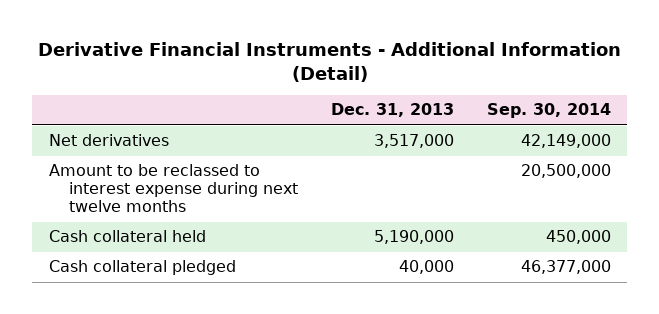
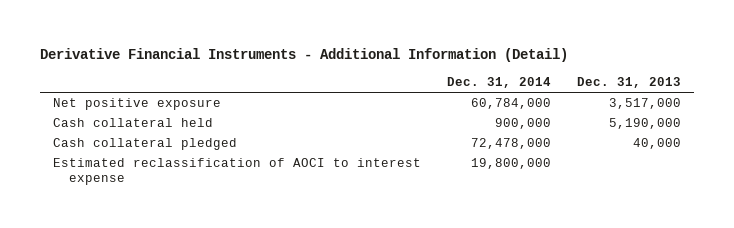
[486,103,611,119] Sep. 30, 2014 -> none
none -> [447,76,552,88] Dec. 31, 2014
[48,164,299,213] Amount to be reclassed to interest expense during next twelve months -> none
[48,134,169,147] Net derivatives -> [53,98,222,111] Net positive exposure
none -> [53,158,422,185] Estimated reclassification of AOCI to interest expense

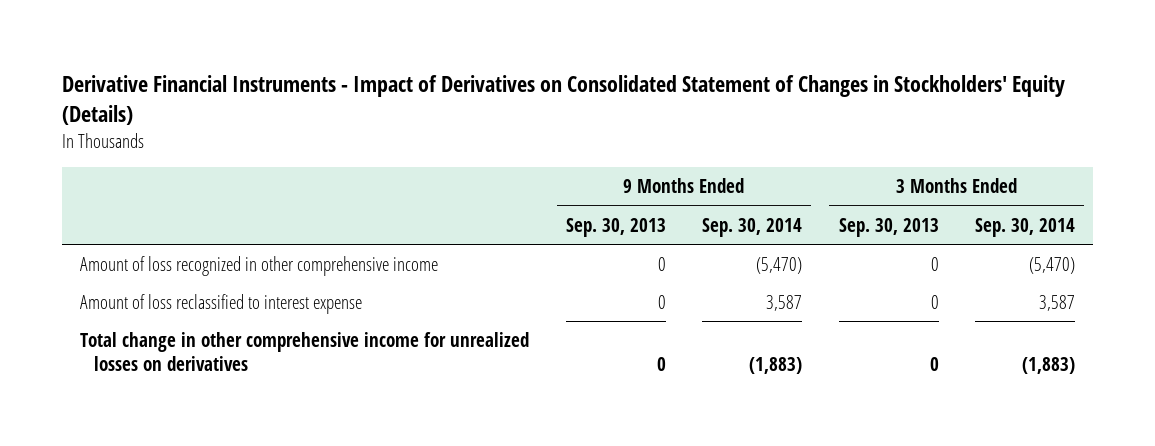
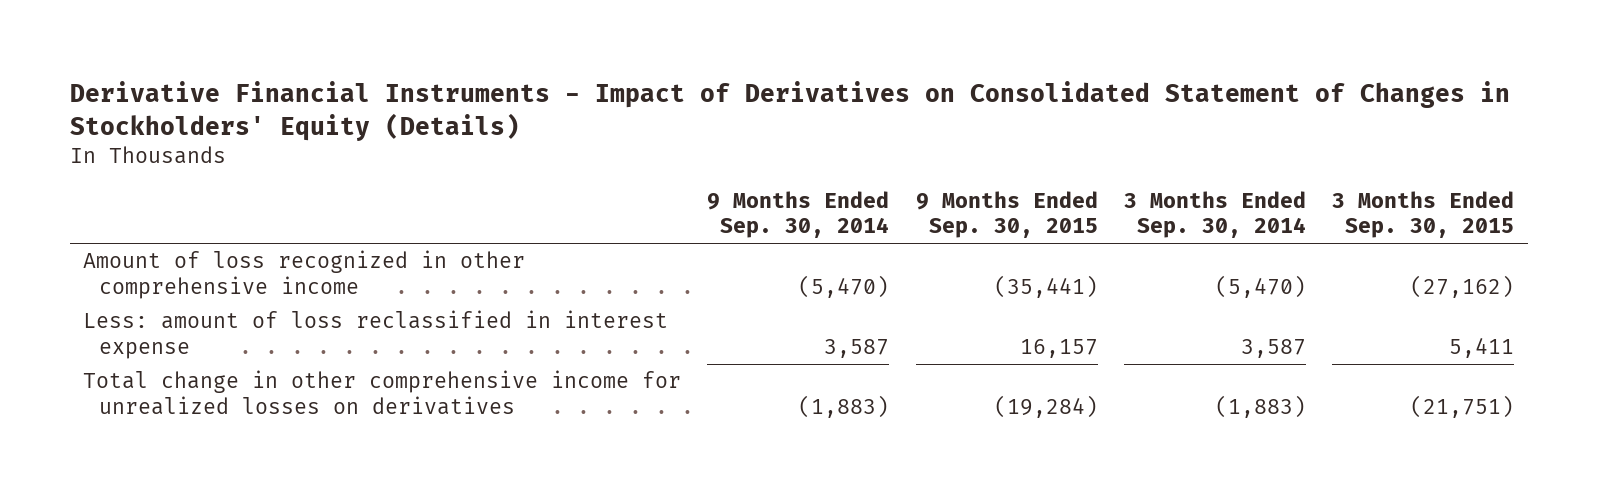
[565,217,666,237] Sep. 30, 2013 -> none
[838,217,939,237] Sep. 30, 2013 -> none
none -> [915,190,1098,239] 9 Months Ended Sep. 30, 2015
none -> [1332,190,1515,239] 3 Months Ended Sep. 30, 2015
[80,294,363,315] Amount of loss reclassified to interest expense -> [83,310,669,359] Less: amount of loss reclassified in interest expense

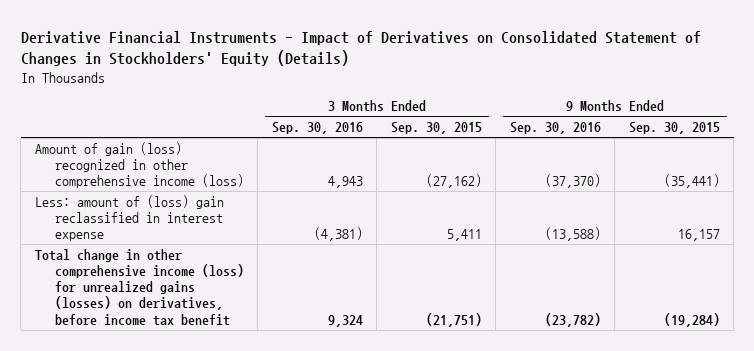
[707,190,890,239] 9 Months Ended Sep. 30, 2014 -> none
[1124,190,1307,239] 3 Months Ended Sep. 30, 2014 -> none
none -> [271,122,363,135] Sep. 30, 2016
none -> [509,122,601,135] Sep. 30, 2016
[83,250,526,299] Amount of loss recognized in other comprehensive income -> [34,141,244,189] Amount of gain (loss) recognized in other comprehensive income (loss)
[83,310,669,359] Less: amount of loss reclassified in interest expense -> [34,194,224,242] Less: amount of (loss) gain reclassified in interest expense
[83,370,682,415] Total change in other comprehensive income for unrealized losses on derivatives -> [34,248,244,326] Total change in other comprehensive income (loss) for unrealized gains (losses) on derivatives, before income tax benefit

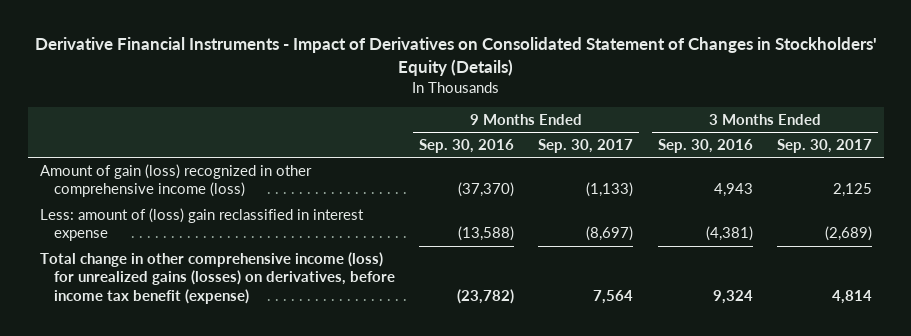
[390,122,482,135] Sep. 30, 2015 -> none
[628,122,720,135] Sep. 30, 2015 -> none
none -> [538,139,634,154] Sep. 30, 2017
none -> [776,139,872,154] Sep. 30, 2017
[34,248,244,326] Total change in other comprehensive income (loss) for unrealized gains (losses) on derivatives, before income tax benefit -> [39,251,396,304] Total change in other comprehensive income (loss) for unrealized gains (losses) on derivatives, before income tax benefit (expense)

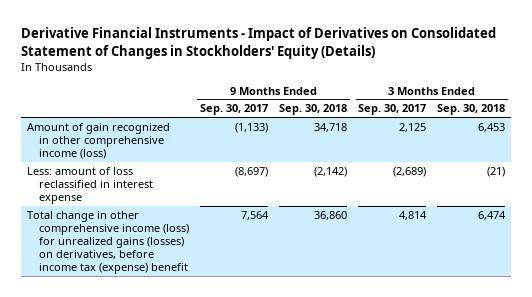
[419,139,515,154] Sep. 30, 2016 -> none
[657,139,753,154] Sep. 30, 2016 -> none
none -> [279,104,348,116] Sep. 30, 2018
none -> [437,104,506,116] Sep. 30, 2018
[39,163,312,198] Amount of gain (loss) recognized in other comprehensive income (loss) -> [26,122,170,159] Amount of gain recognized in other comprehensive income (loss)
[39,207,364,242] Less: amount of (loss) gain reclassified in interest expense -> [26,166,153,204] Less: amount of loss reclassified in interest expense
[39,251,396,304] Total change in other comprehensive income (loss) for unrealized gains (losses) on derivatives, before income tax benefit (expense) -> [26,210,189,275] Total change in other comprehensive income (loss) for unrealized gains (losses) on derivatives, before income tax (expense) benefit

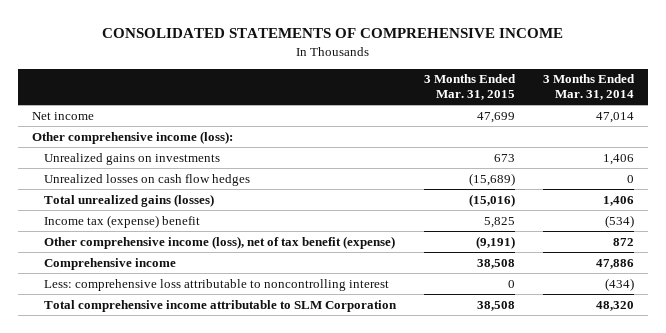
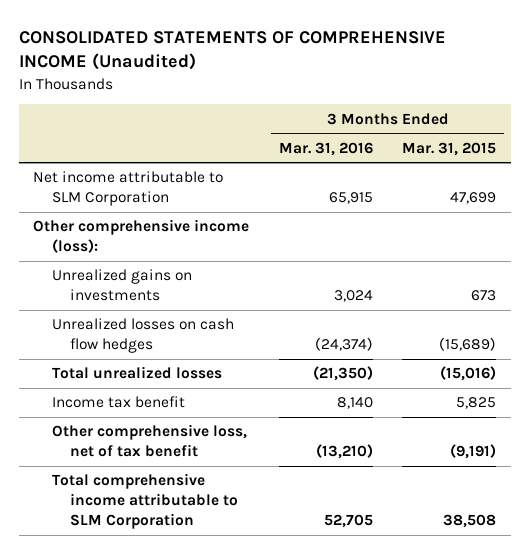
[102,28,564,39] CONSOLIDATED STATEMENTS OF COMPREHENSIVE INCOME -> [18,30,446,71] CONSOLIDATED STATEMENTS OF COMPREHENSIVE INCOME (Unaudited)
[543,74,636,101] 3 Months Ended Mar. 31, 2014 -> none
none -> [278,141,373,156] Mar. 31, 2016
[32,111,95,120] Net income -> [33,171,224,207] Net income attributable to SLM Corporation
[43,257,176,270] Comprehensive income -> none
[43,278,389,291] Less: comprehensive loss attributable to noncontrolling interest -> none
[43,193,214,207] Total unrealized gains (losses) -> [51,366,222,380] Total unrealized losses
[43,214,200,228] Income tax (expense) benefit -> [51,396,185,409] Income tax benefit
[43,235,395,249] Other comprehensive income (loss), net of tax benefit (expense) -> [51,424,247,458] Other comprehensive loss, net of tax benefit

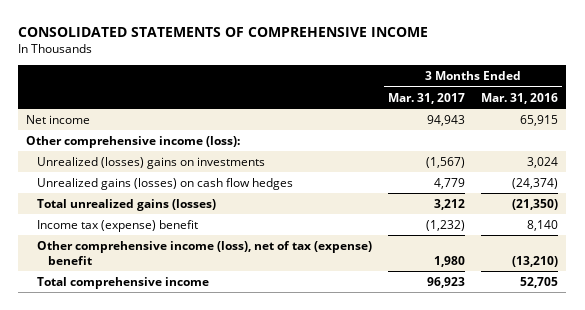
[18,30,446,71] CONSOLIDATED STATEMENTS OF COMPREHENSIVE INCOME (Unaudited) -> [18,27,429,38] CONSOLIDATED STATEMENTS OF COMPREHENSIVE INCOME
[402,141,497,156] Mar. 31, 2015 -> none
none -> [388,92,466,104] Mar. 31, 2017
[33,171,224,207] Net income attributable to SLM Corporation -> [26,115,91,125] Net income
[51,269,192,302] Unrealized gains on investments -> [37,157,266,170] Unrealized (losses) gains on investments
[51,318,234,354] Unrealized losses on cash flow hedges -> [37,178,294,191] Unrealized gains (losses) on cash flow hedges
[51,366,222,380] Total unrealized losses -> [37,199,217,212] Total unrealized gains (losses)
[51,396,185,409] Income tax benefit -> [37,220,199,233] Income tax (expense) benefit
[51,424,247,458] Other comprehensive loss, net of tax benefit -> [37,241,373,265] Other comprehensive income (loss), net of tax (expense) benefit
[51,473,239,530] Total comprehensive income attributable to SLM Corporation -> [37,277,210,290] Total comprehensive income

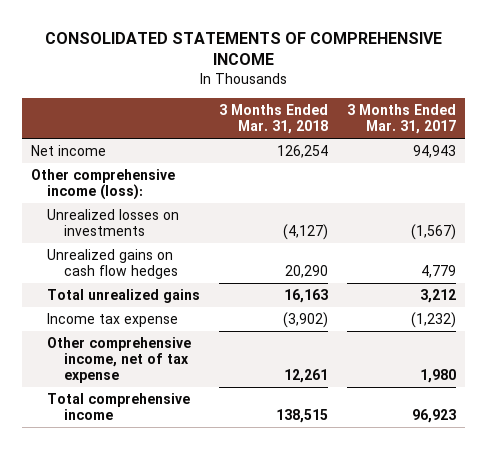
[481,92,559,104] Mar. 31, 2016 -> none
none -> [219,104,329,135] 3 Months Ended Mar. 31, 2018
[37,157,266,170] Unrealized (losses) gains on investments -> [47,208,180,237] Unrealized losses on investments
[37,178,294,191] Unrealized gains (losses) on cash flow hedges -> [47,248,178,280] Unrealized gains on cash flow hedges
[37,199,217,212] Total unrealized gains (losses) -> [47,288,201,303] Total unrealized gains
[37,220,199,233] Income tax (expense) benefit -> [47,312,179,327] Income tax expense
[37,241,373,265] Other comprehensive income (loss), net of tax (expense) benefit -> [47,336,192,384] Other comprehensive income, net of tax expense

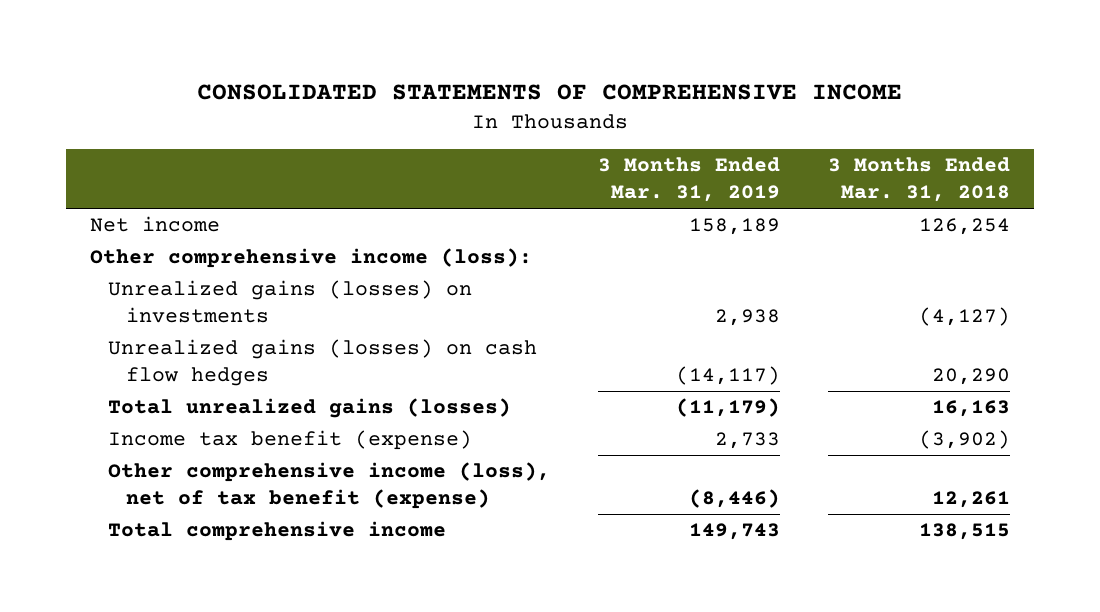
[347,104,457,135] 3 Months Ended Mar. 31, 2017 -> none
none -> [598,157,781,203] 3 Months Ended Mar. 31, 2019
[47,208,180,237] Unrealized losses on investments -> [108,280,473,324] Unrealized gains (losses) on investments
[47,248,178,280] Unrealized gains on cash flow hedges -> [108,339,538,387] Unrealized gains (losses) on cash flow hedges
[47,288,201,303] Total unrealized gains -> [108,398,512,419] Total unrealized gains (losses)
[47,312,179,327] Income tax expense -> [108,430,473,451] Income tax benefit (expense)
[47,336,192,384] Other comprehensive income, net of tax expense -> [108,462,551,510] Other comprehensive income (loss), net of tax benefit (expense)

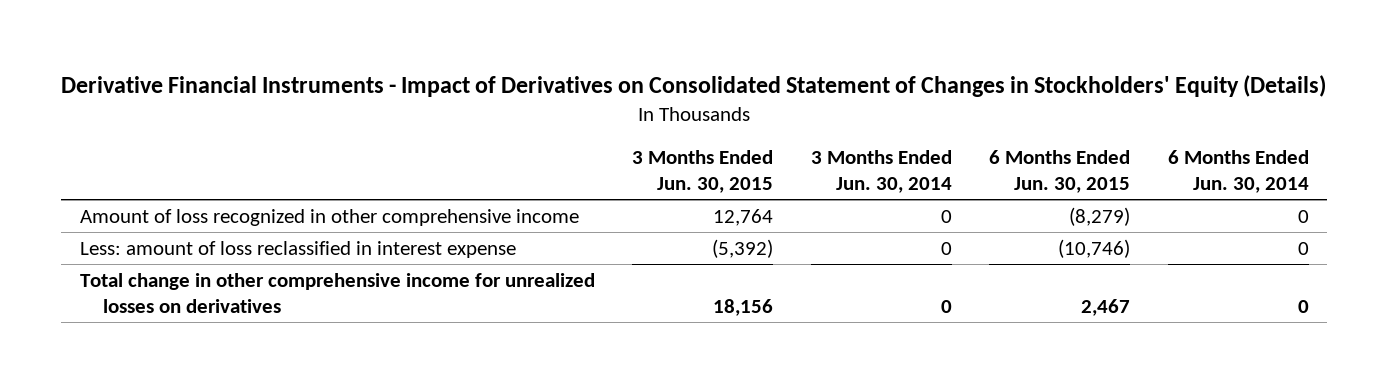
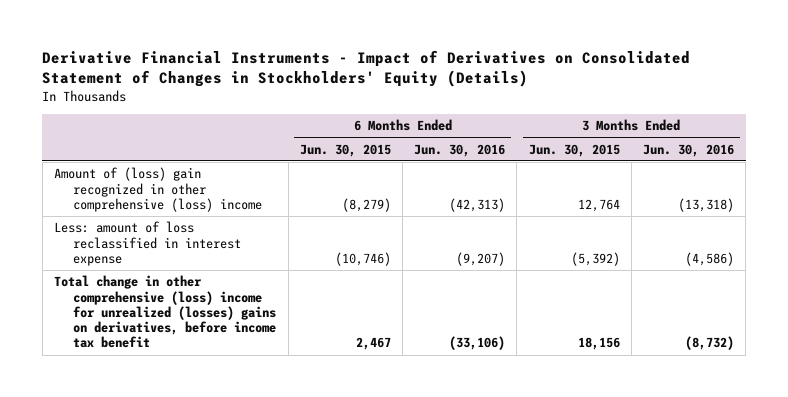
[810,150,952,194] 3 Months Ended Jun. 30, 2014 -> none
[1167,150,1309,194] 6 Months Ended Jun. 30, 2014 -> none
none -> [414,143,506,157] Jun. 30, 2016
none -> [642,143,734,157] Jun. 30, 2016
[79,208,579,226] Amount of loss recognized in other comprehensive income -> [54,167,263,212] Amount of (loss) gain recognized in other comprehensive (loss) income
[79,272,595,313] Total change in other comprehensive income for unrealized losses on derivatives -> [54,275,277,349] Total change in other comprehensive (loss) income for unrealized (losses) gains on derivatives, before income tax benefit

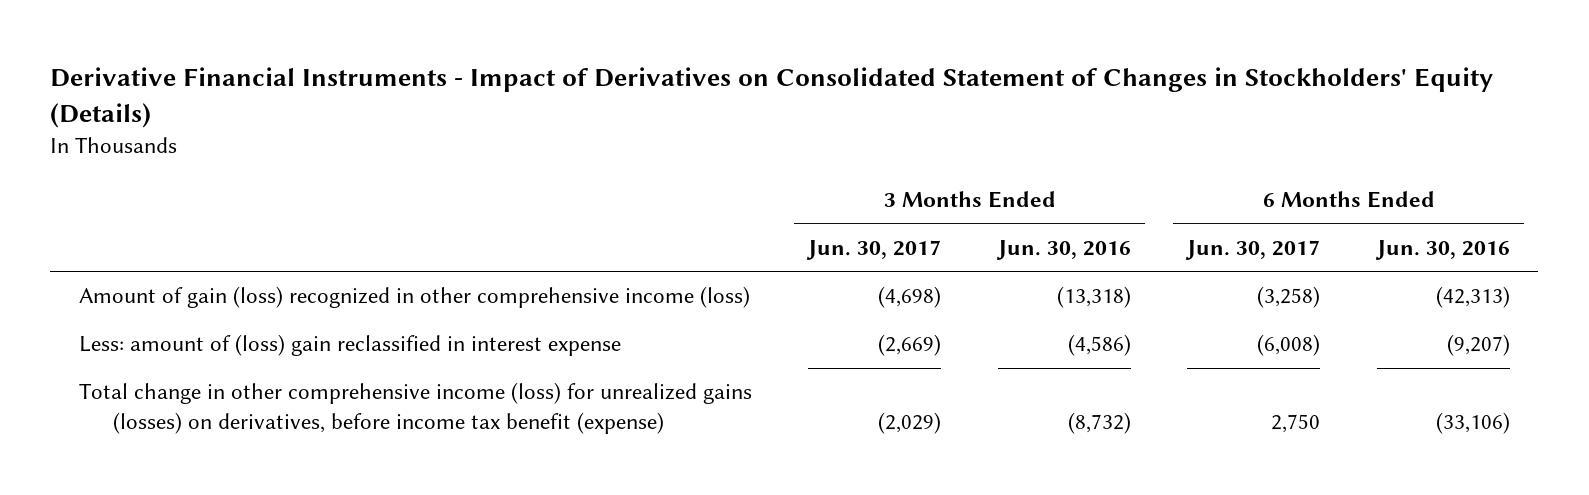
[299,143,391,157] Jun. 30, 2015 -> none
[528,143,620,157] Jun. 30, 2015 -> none
none -> [806,239,942,260] Jun. 30, 2017
none -> [1185,239,1321,260] Jun. 30, 2017
[54,167,263,212] Amount of (loss) gain recognized in other comprehensive (loss) income -> [78,286,750,309] Amount of gain (loss) recognized in other comprehensive income (loss)
[54,221,242,266] Less: amount of loss reclassified in interest expense -> [78,334,621,357] Less: amount of (loss) gain reclassified in interest expense
[54,275,277,349] Total change in other comprehensive (loss) income for unrealized (losses) gains on derivatives, before income tax benefit -> [78,382,752,434] Total change in other comprehensive income (loss) for unrealized gains (losses) on derivatives, before income tax benefit (expense)

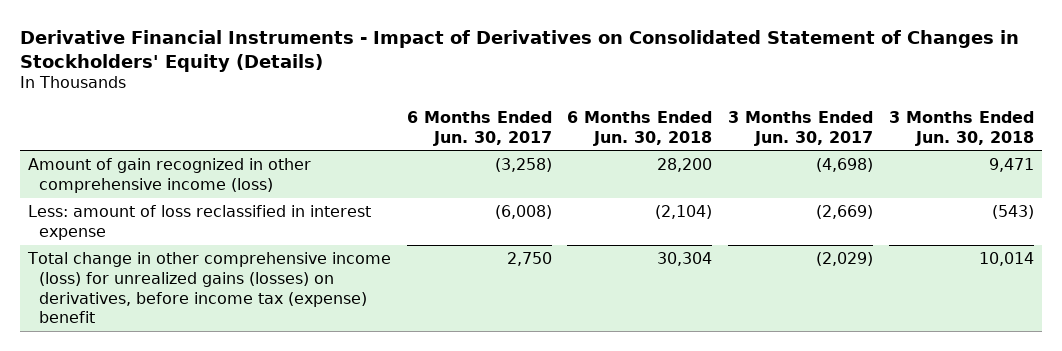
[995,239,1131,260] Jun. 30, 2016 -> none
[1374,239,1510,260] Jun. 30, 2016 -> none
none -> [567,110,713,146] 6 Months Ended Jun. 30, 2018
none -> [889,110,1035,146] 3 Months Ended Jun. 30, 2018
[78,286,750,309] Amount of gain (loss) recognized in other comprehensive income (loss) -> [27,158,311,193] Amount of gain recognized in other comprehensive income (loss)
[78,334,621,357] Less: amount of (loss) gain reclassified in interest expense -> [27,205,371,240] Less: amount of loss reclassified in interest expense
[78,382,752,434] Total change in other comprehensive income (loss) for unrealized gains (losses) on derivatives, before income tax benefit (expense) -> [26,252,391,324] Total change in other comprehensive income (loss) for unrealized gains (losses) on derivatives, before income tax (expense) benefit

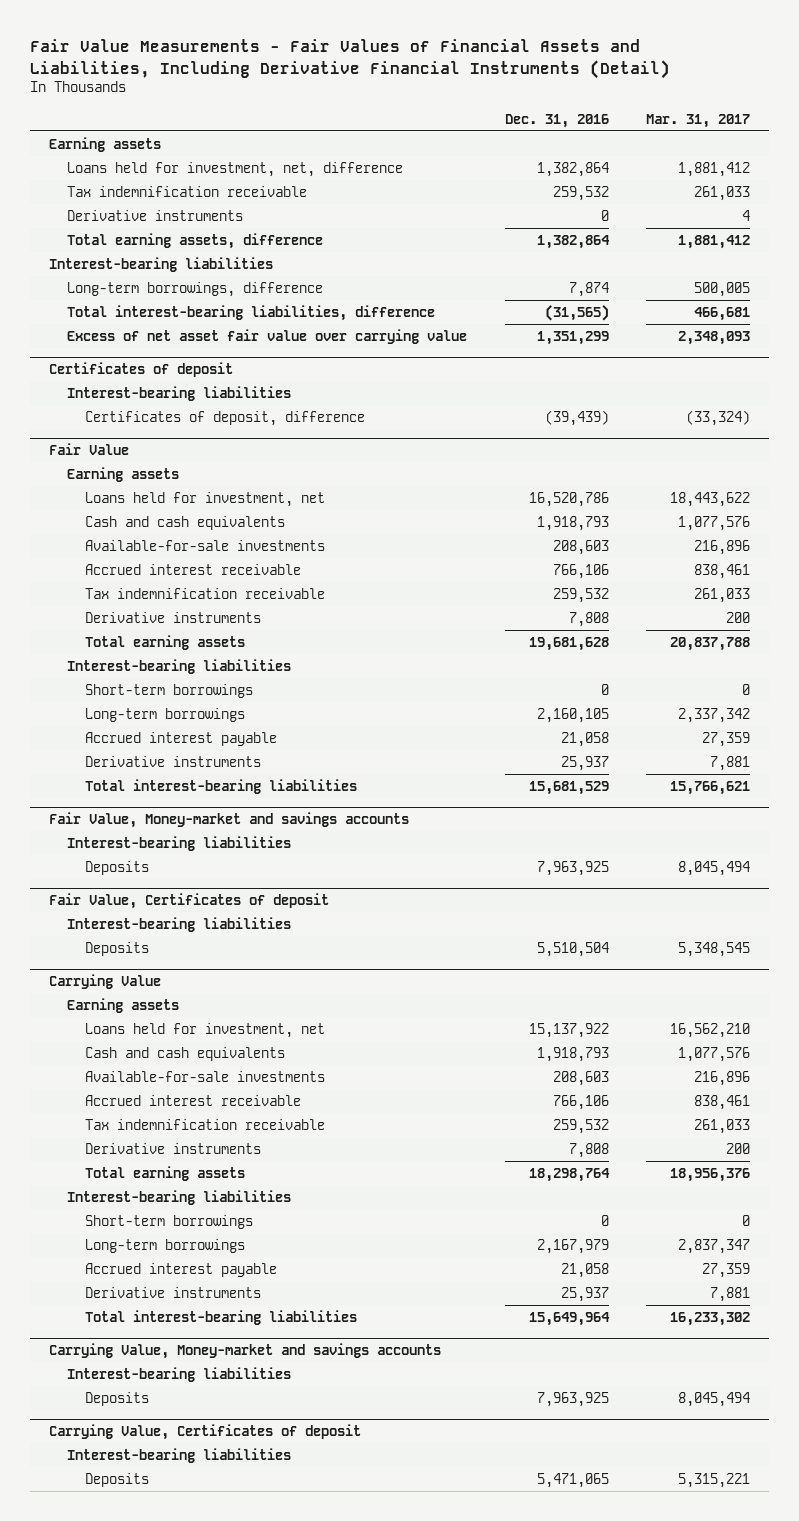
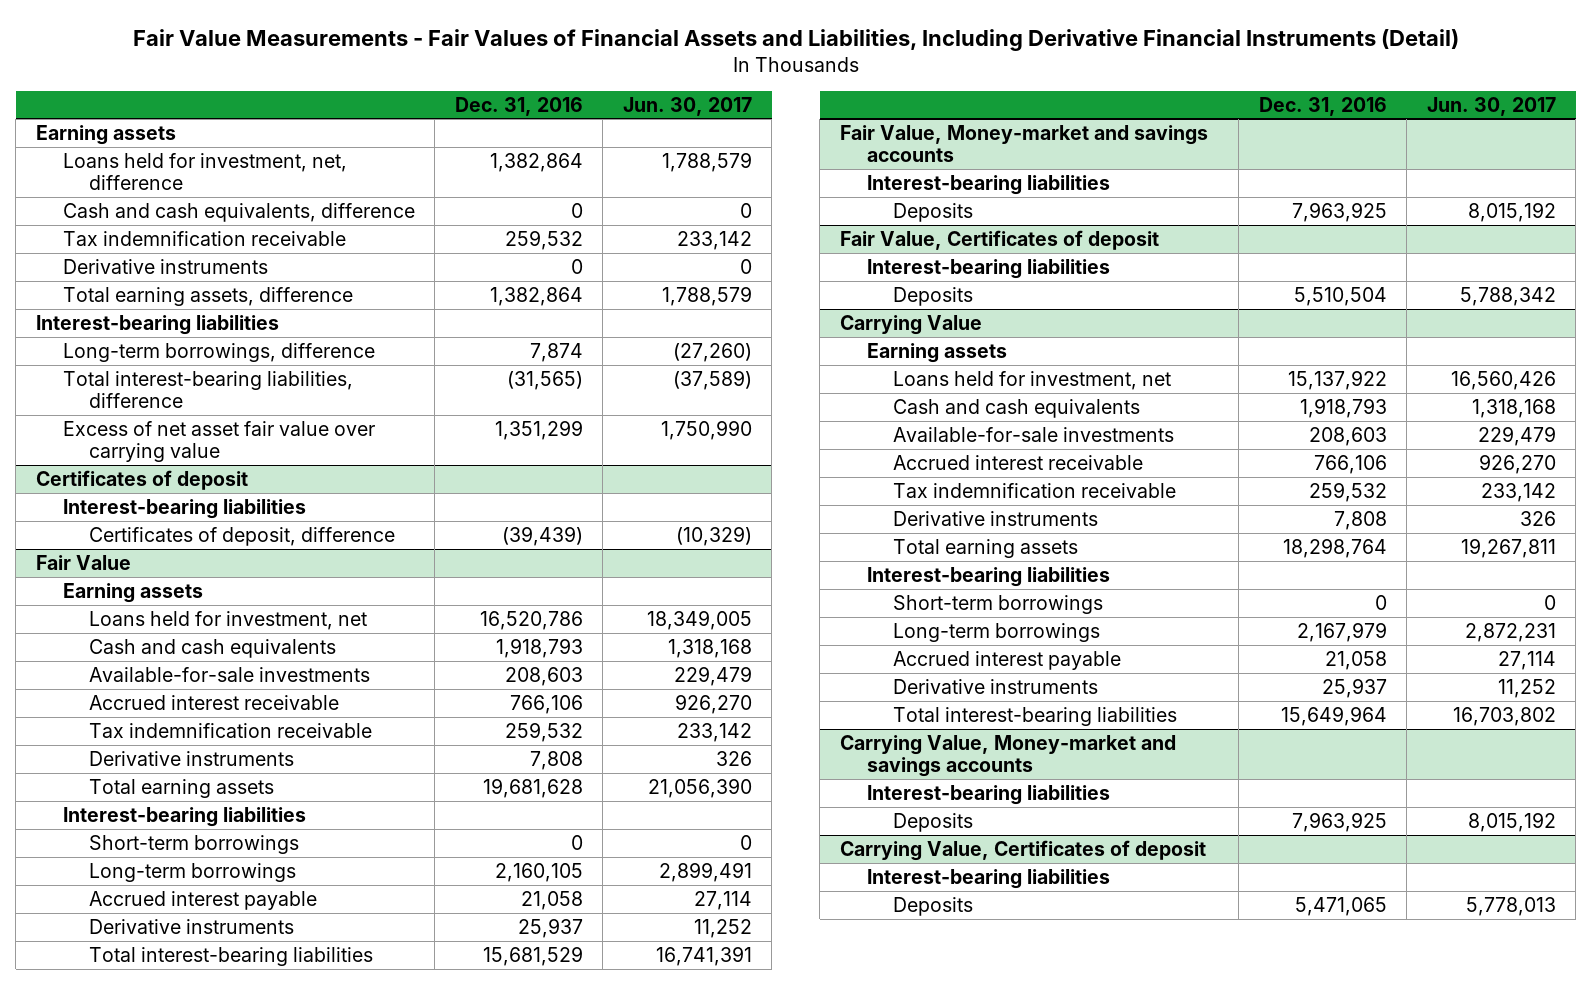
[646,113,751,128] Mar. 31, 2017 -> none
none -> [622,96,752,116] Jun. 30, 2017
none -> [62,202,415,222] Cash and cash equivalents, difference

